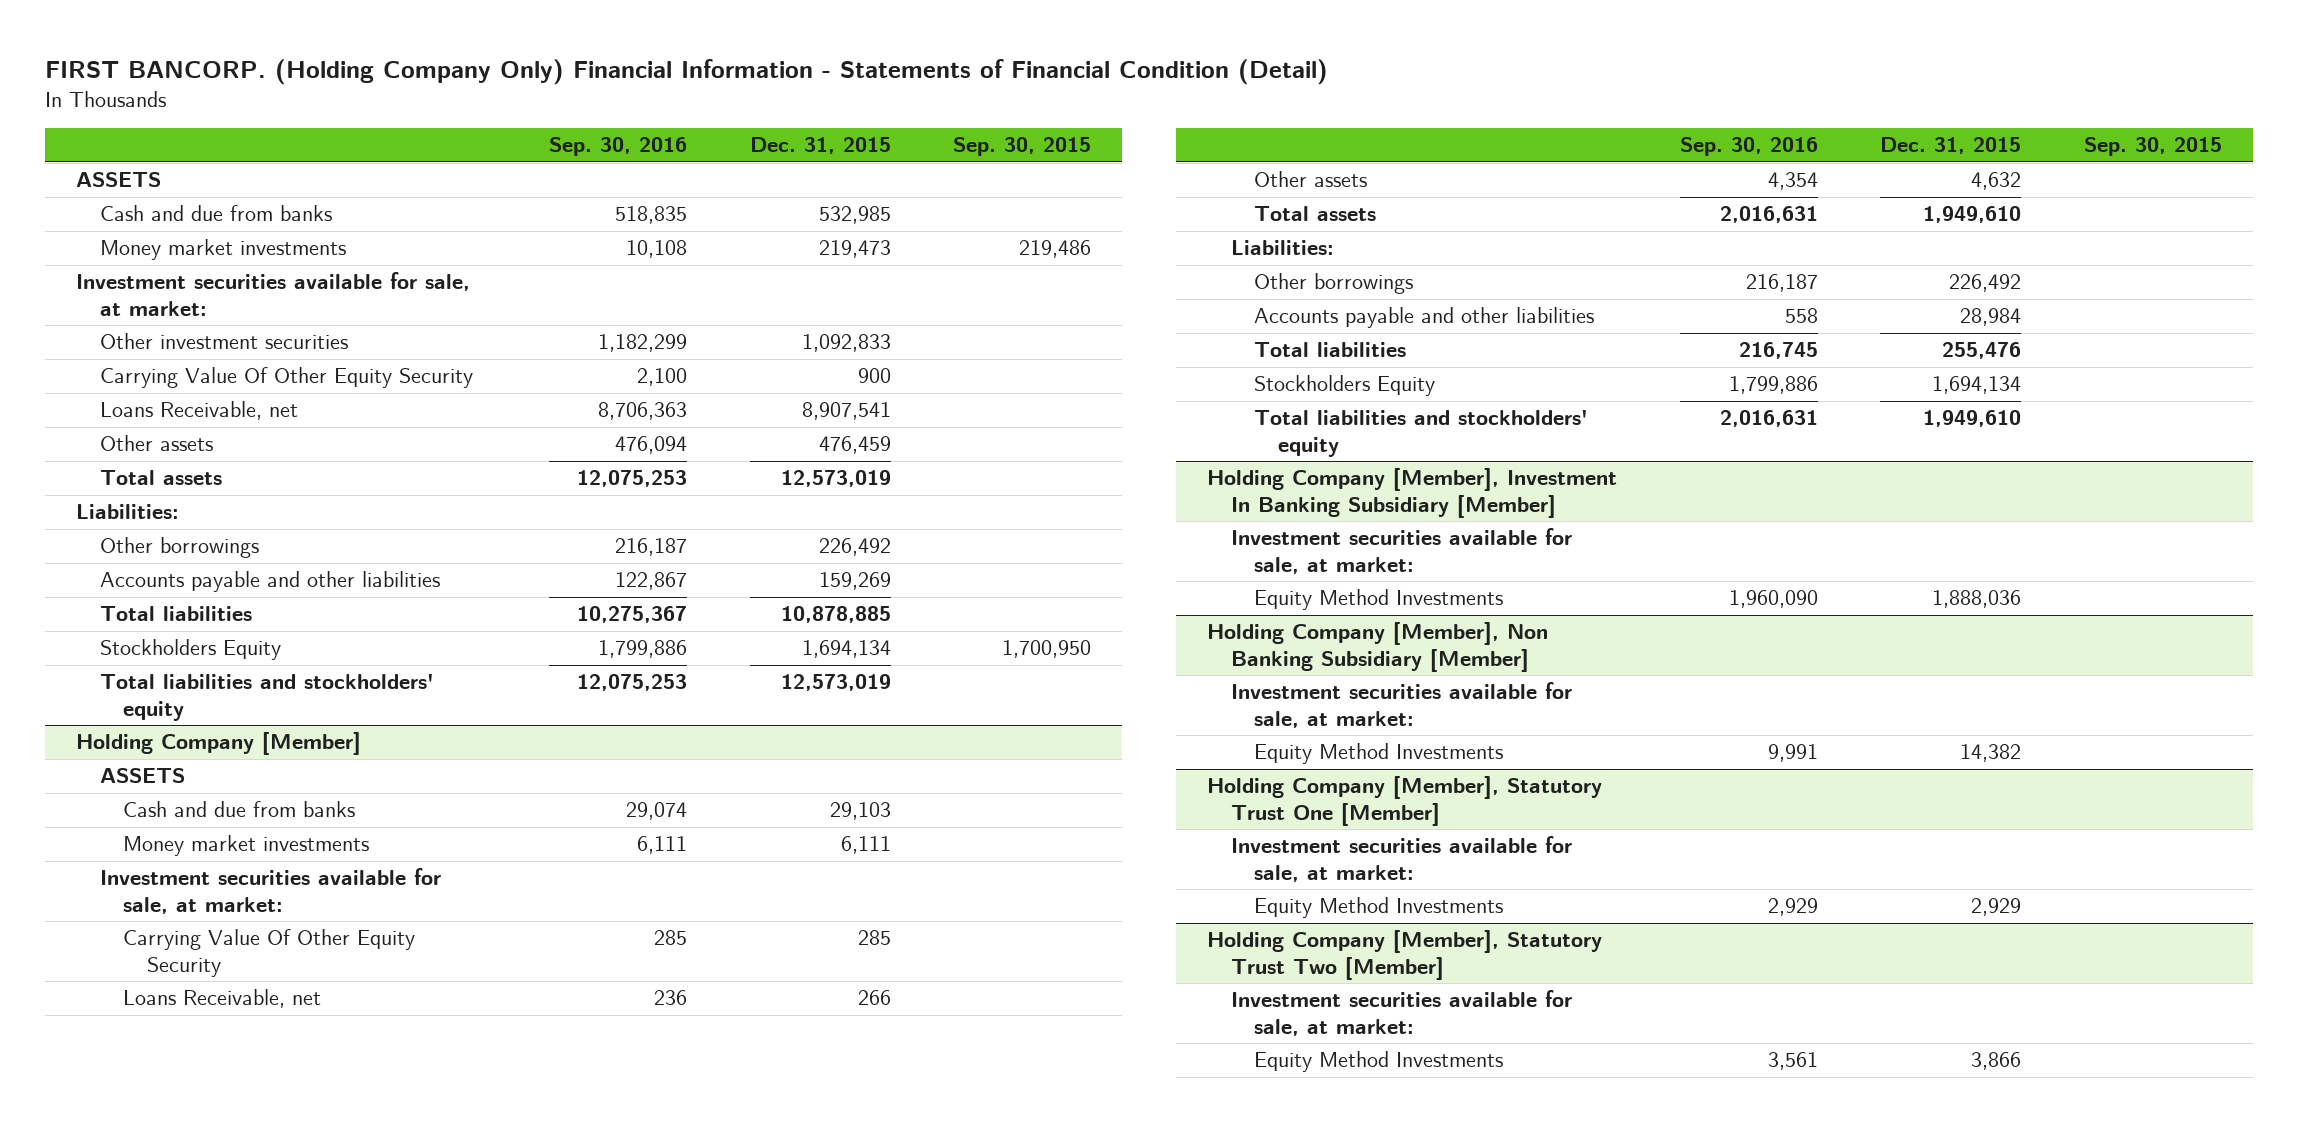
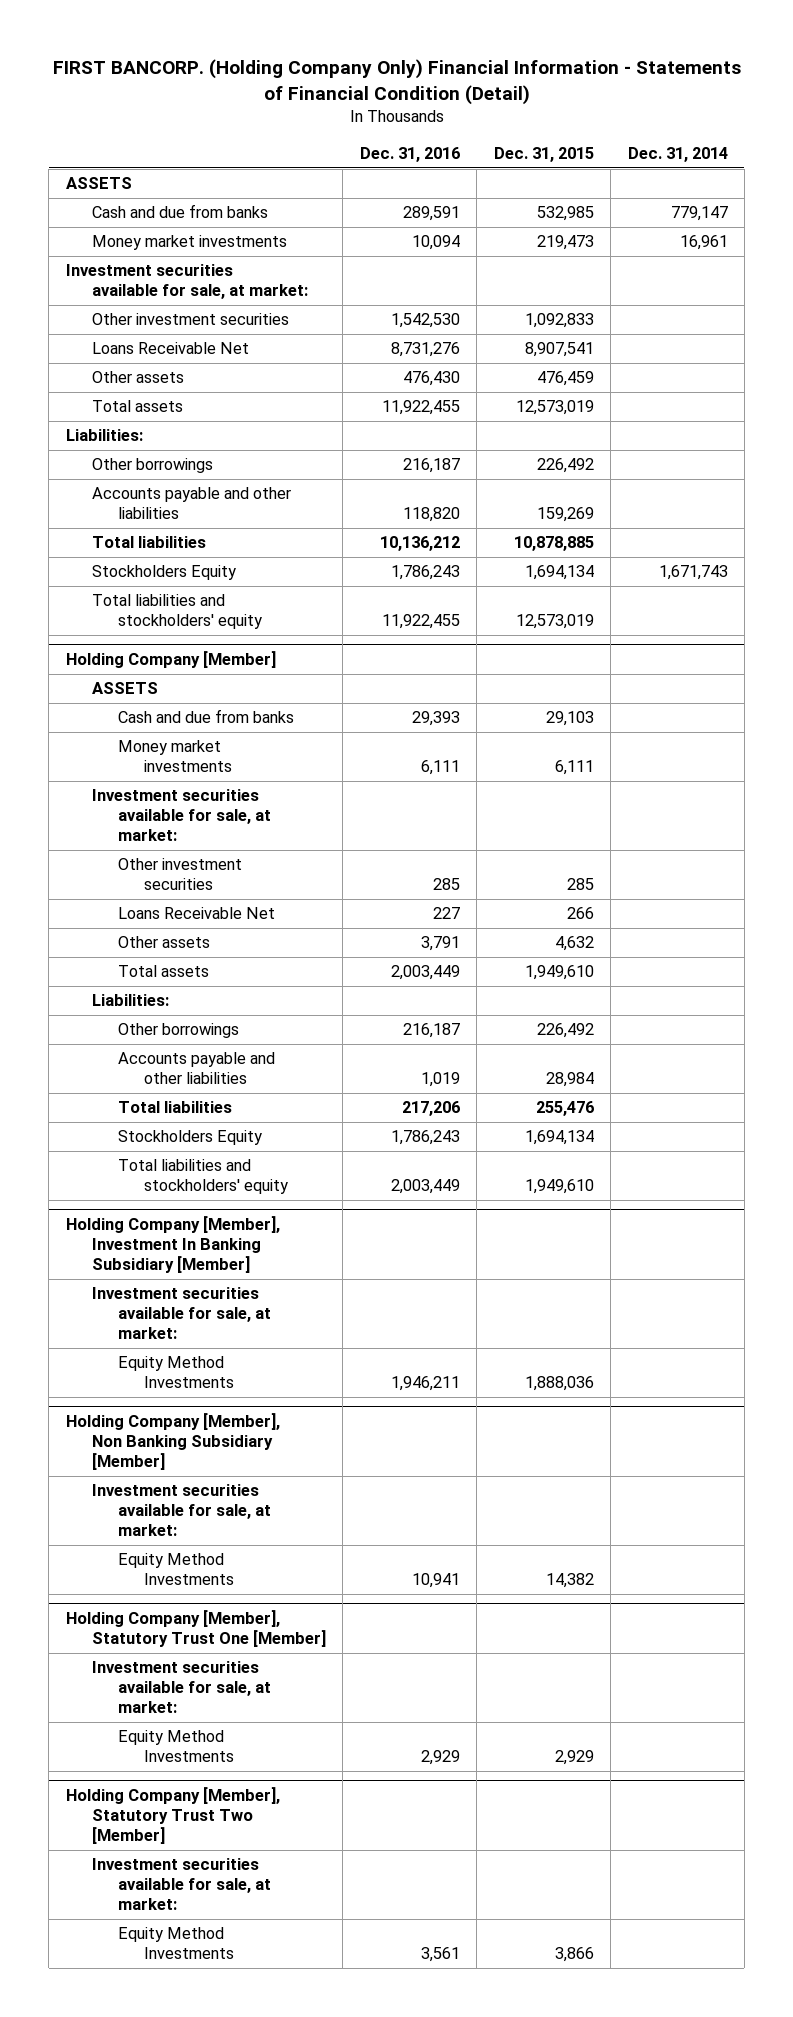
[548,137,687,157] Sep. 30, 2016 -> none
[953,137,1092,157] Sep. 30, 2015 -> none
none -> [359,147,460,163] Dec. 31, 2016
none -> [627,147,728,163] Dec. 31, 2014
[99,367,473,389] Carrying Value Of Other Equity Security -> none
[99,401,298,421] Loans Receivable, net -> [91,342,249,355] Loans Receivable Net
[123,929,416,977] Carrying Value Of Other Equity Security -> [118,858,243,891] Other investment securities
[123,989,322,1009] Loans Receivable, net -> [118,907,276,920] Loans Receivable Net

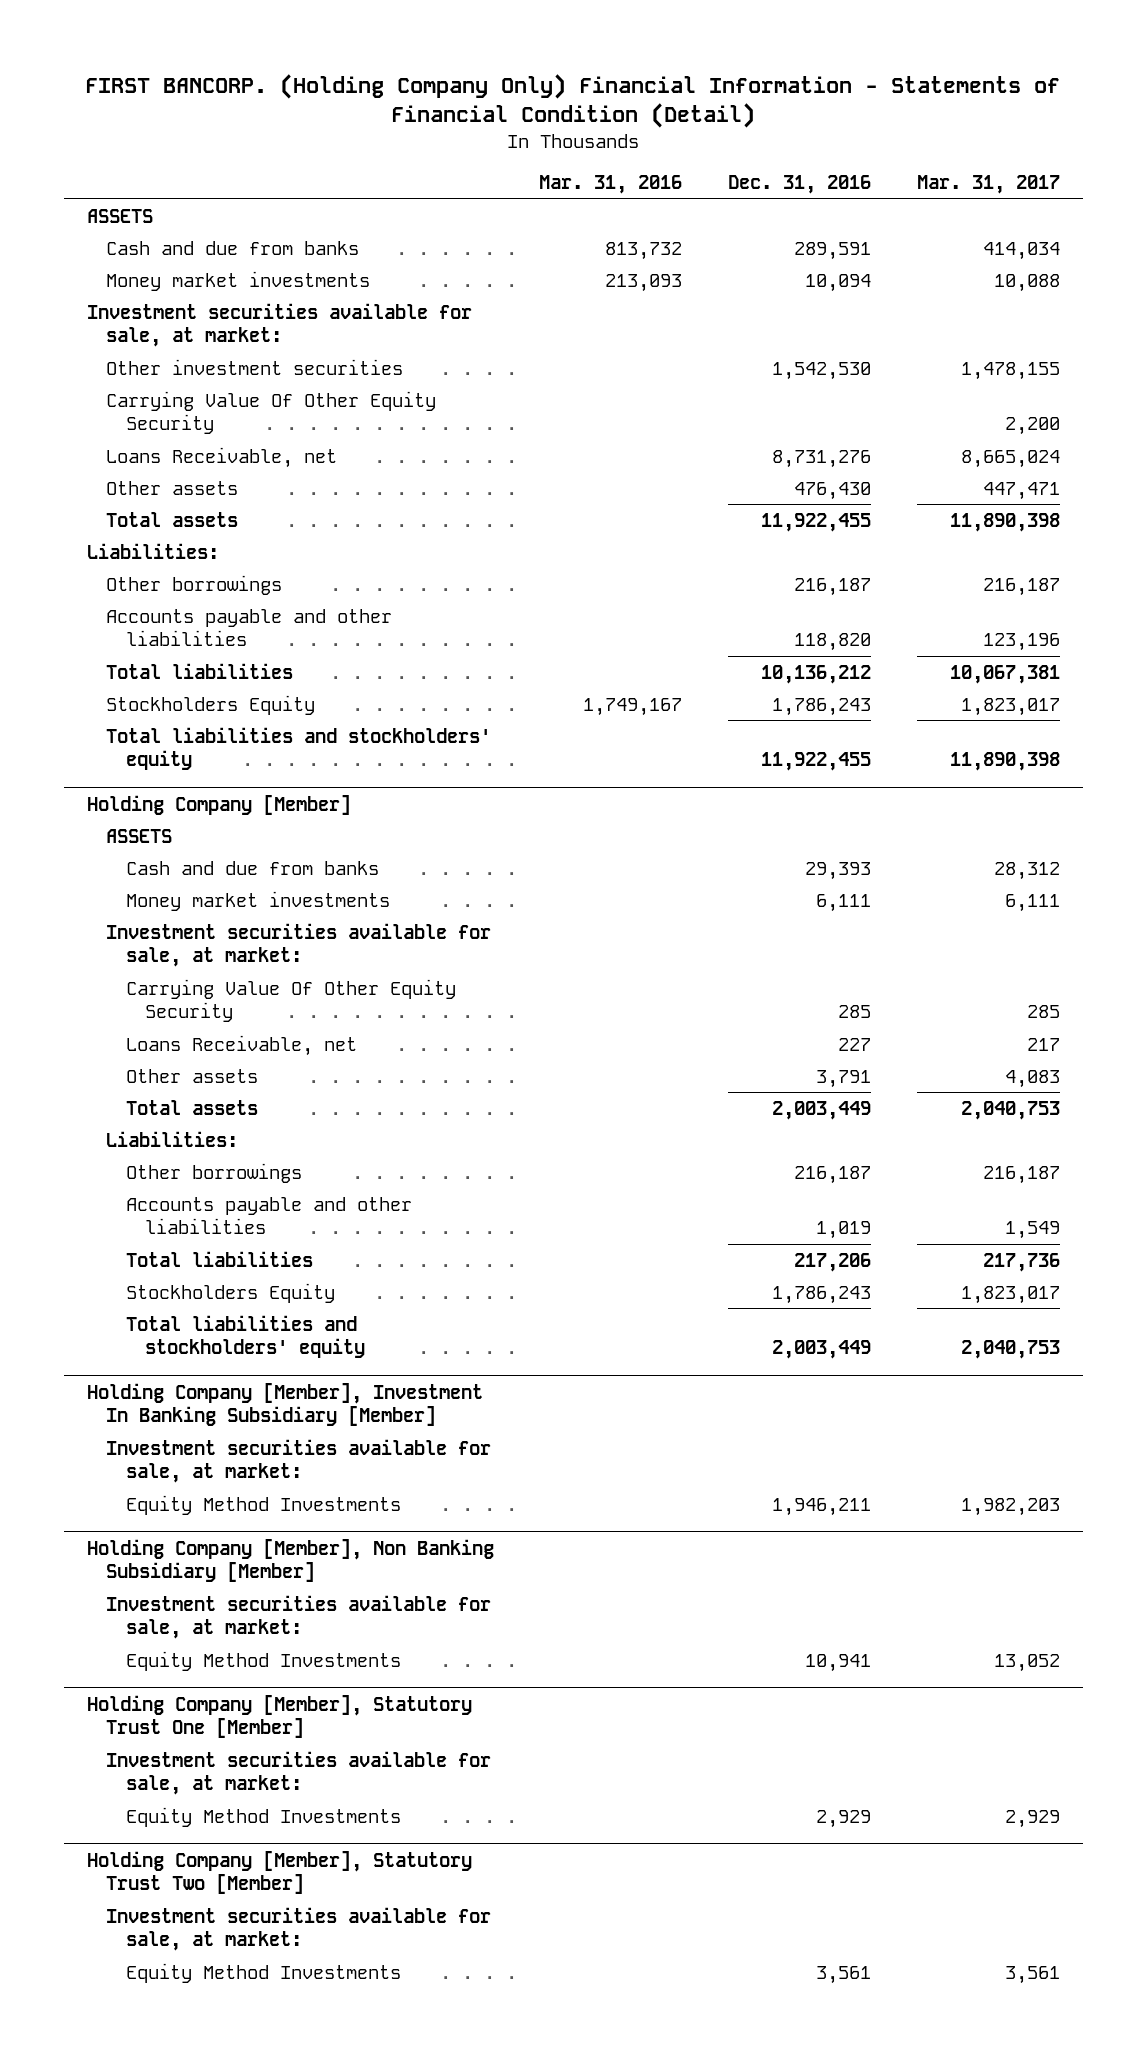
[493,147,594,163] Dec. 31, 2015 -> none
[627,147,728,163] Dec. 31, 2014 -> none
none -> [539,175,683,195] Mar. 31, 2016
none -> [917,175,1061,195] Mar. 31, 2017
none -> [106,390,437,435] Carrying Value Of Other Equity Security
[91,342,249,355] Loans Receivable Net -> [106,446,338,468] Loans Receivable, net
[118,858,243,891] Other investment securities -> [125,978,456,1023] Carrying Value Of Other Equity Security
[118,907,276,920] Loans Receivable Net -> [125,1034,357,1056] Loans Receivable, net

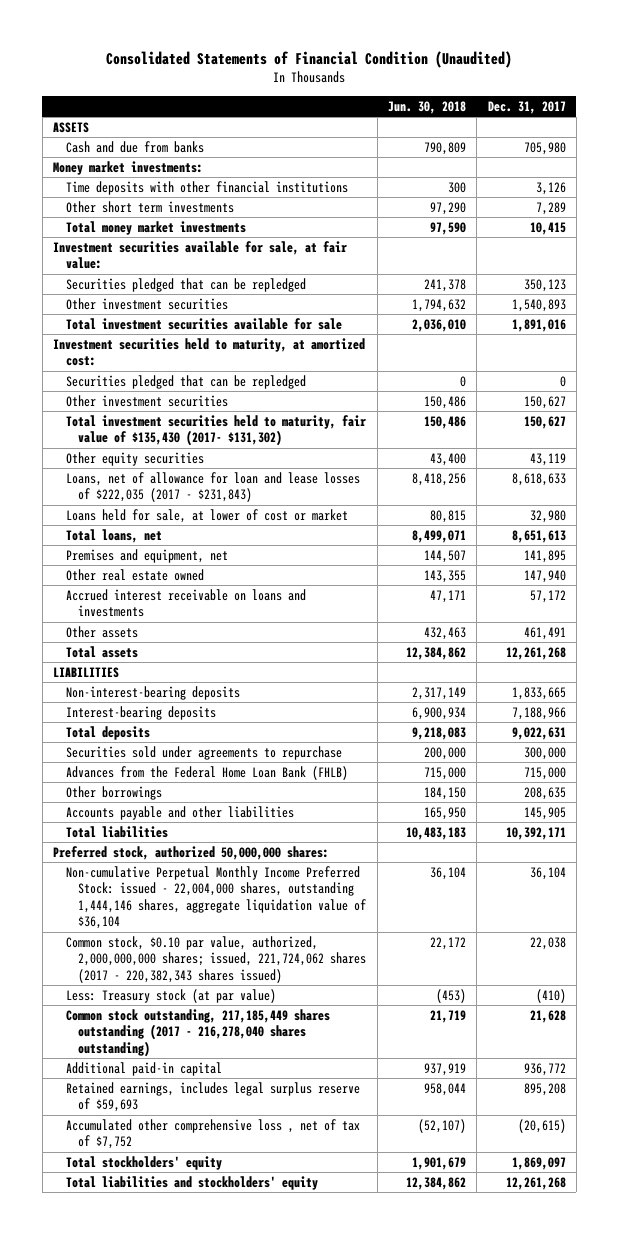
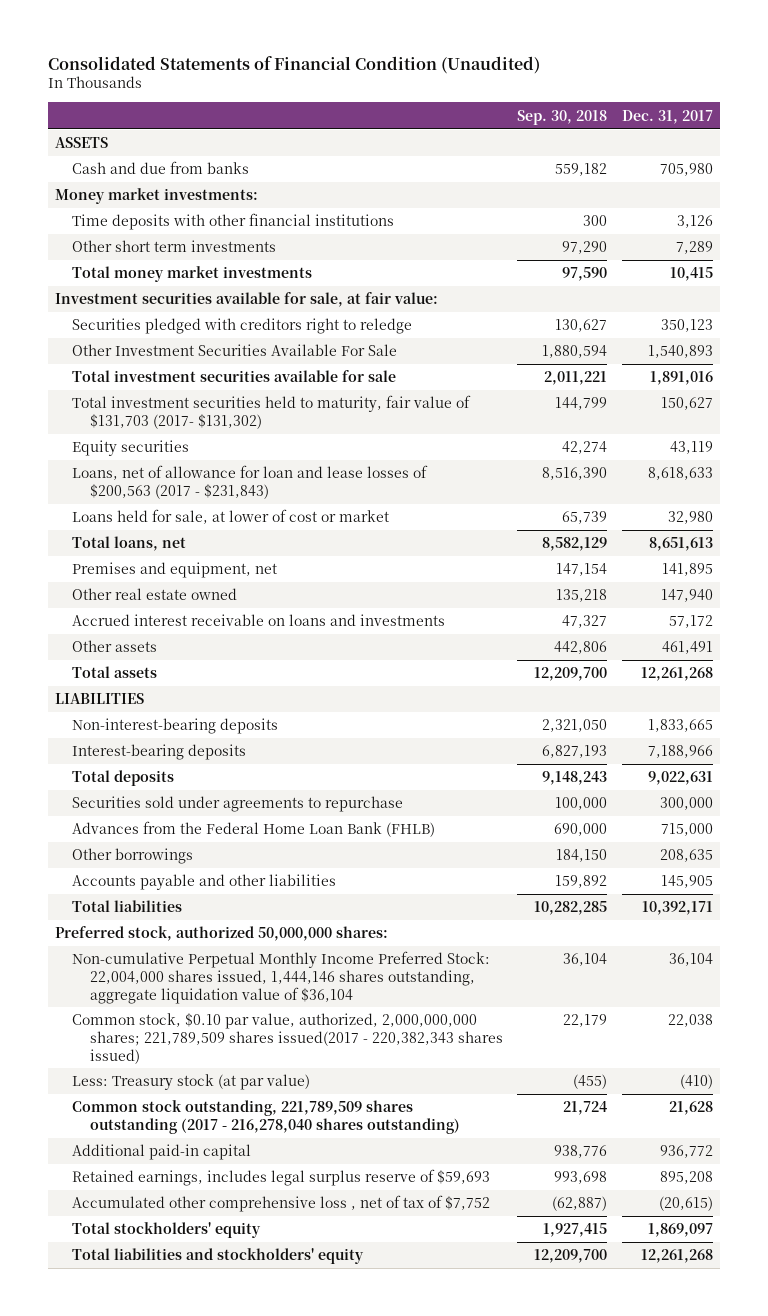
[387,100,466,114] Jun. 30, 2018 -> none
none -> [517,109,608,125] Sep. 30, 2018
[65,278,306,293] Securities pledged that can be repledged -> [72,318,413,335] Securities pledged with creditors right to reledge
[65,298,228,311] Other investment securities -> [72,344,398,357] Other Investment Securities Available For Sale
[53,338,366,367] Investment securities held to maturity, at amortized cost: -> none
[65,375,306,390] Securities pledged that can be repledged -> none
[65,395,228,408] Other investment securities -> none
[65,415,366,447] Total investment securities held to maturity, fair value of $135,430 (2017- $131,302) -> [72,395,472,429] Total investment securities held to maturity, fair value of $131,703 (2017- $131,302)
[65,452,204,467] Other equity securities -> [72,440,190,457] Equity securities
[65,472,360,503] Loans, net of allowance for loan and lease losses of $222,035 (2017 - $231,843) -> [72,465,429,499] Loans, net of allowance for loan and lease losses of $200,563 (2017 - $231,843)
[65,866,367,930] Non-cumulative Perpetual Monthly Income Preferred Stock: issued - 22,004,000 shares, outstanding 1,444,146 shares, aggregate liquidation value of $36,104 -> [72,951,491,1004] Non-cumulative Perpetual Monthly Income Preferred Stock: 22,004,000 shares issued, 1,444,146 shares outstanding, aggregate liquidation value of $36,104
[65,936,367,983] Common stock, $0.10 par value, authorized, 2,000,000,000 shares; issued, 221,724,062 shares (2017 - 220,382,343 shares issued) -> [72,1013,503,1064] Common stock, $0.10 par value, authorized, 2,000,000,000 shares; 221,789,509 shares issued(2017 - 220,382,343 shares issued)
[65,1009,330,1057] Common stock outstanding, 217,185,449 shares outstanding (2017 - 216,278,040 shares outstanding) -> [72,1100,460,1134] Common stock outstanding, 221,789,509 shares outstanding (2017 - 216,278,040 shares outstanding)

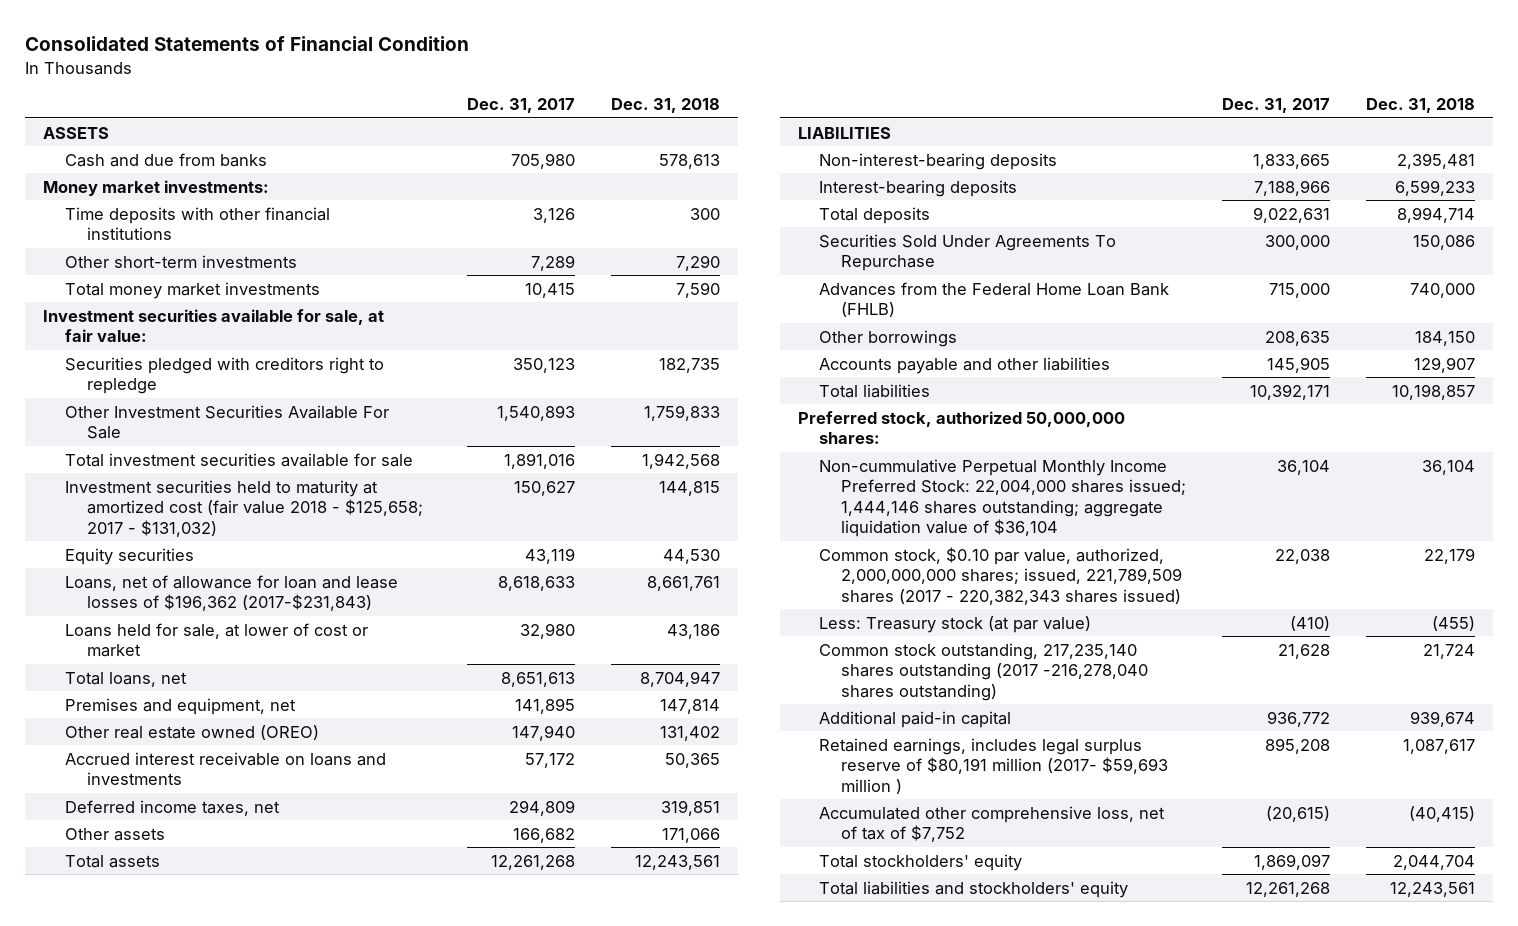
[47,55,540,74] Consolidated Statements of Financial Condition (Unaudited) -> [25,36,470,52] Consolidated Statements of Financial Condition
[517,109,608,125] Sep. 30, 2018 -> none
none -> [611,98,721,114] Dec. 31, 2018
[72,240,277,253] Other short term investments -> [64,254,297,268] Other short-term investments
[72,318,413,335] Securities pledged with creditors right to reledge -> [64,356,384,395] Securities pledged with creditors right to repledge
[72,395,472,429] Total investment securities held to maturity, fair value of $131,703 (2017- $131,302) -> [64,479,423,537] Investment securities held to maturity at amortized cost (fair value 2018 - $125,658; 2017 - $131,032)
[72,465,429,499] Loans, net of allowance for loan and lease losses of $200,563 (2017 - $231,843) -> [64,574,398,612] Loans, net of allowance for loan and lease losses of $196,362 (2017-$231,843)
[72,588,238,601] Other real estate owned -> [64,724,319,740] Other real estate owned (OREO)
none -> [64,799,280,816] Deferred income taxes, net
[661,641,713,655] 461,491 -> [513,827,576,843] 166,682
[72,796,404,813] Securities sold under agreements to repurchase -> [819,233,1117,272] Securities Sold Under Agreements To Repurchase
[72,951,491,1004] Non-cumulative Perpetual Monthly Income Preferred Stock: 22,004,000 shares issued, 1,444,146 shares outstanding, aggregate liquidation value of $36,104 -> [819,458,1187,538] Non-cummulative Perpetual Monthly Income Preferred Stock: 22,004,000 shares issued; 1,444,146 shares outstanding; aggregate liquidation value of $36,104
[72,1013,503,1064] Common stock, $0.10 par value, authorized, 2,000,000,000 shares; 221,789,509 shares issued(2017 - 220,382,343 shares issued) -> [819,546,1183,605] Common stock, $0.10 par value, authorized, 2,000,000,000 shares; issued, 221,789,509 shares (2017 - 220,382,343 shares issued)
[72,1100,460,1134] Common stock outstanding, 221,789,509 shares outstanding (2017 - 216,278,040 shares outstanding) -> [819,642,1149,701] Common stock outstanding, 217,235,140 shares outstanding (2017 -216,278,040 shares outstanding)
[72,1169,491,1187] Retained earnings, includes legal surplus reserve of $59,693 -> [819,737,1169,794] Retained earnings, includes legal surplus reserve of $80,191 million (2017- $59,693 million )
[72,1195,491,1213] Accumulated other comprehensive loss , net of tax of $7,752 -> [819,805,1166,843] Accumulated other comprehensive loss, net of tax of $7,752

